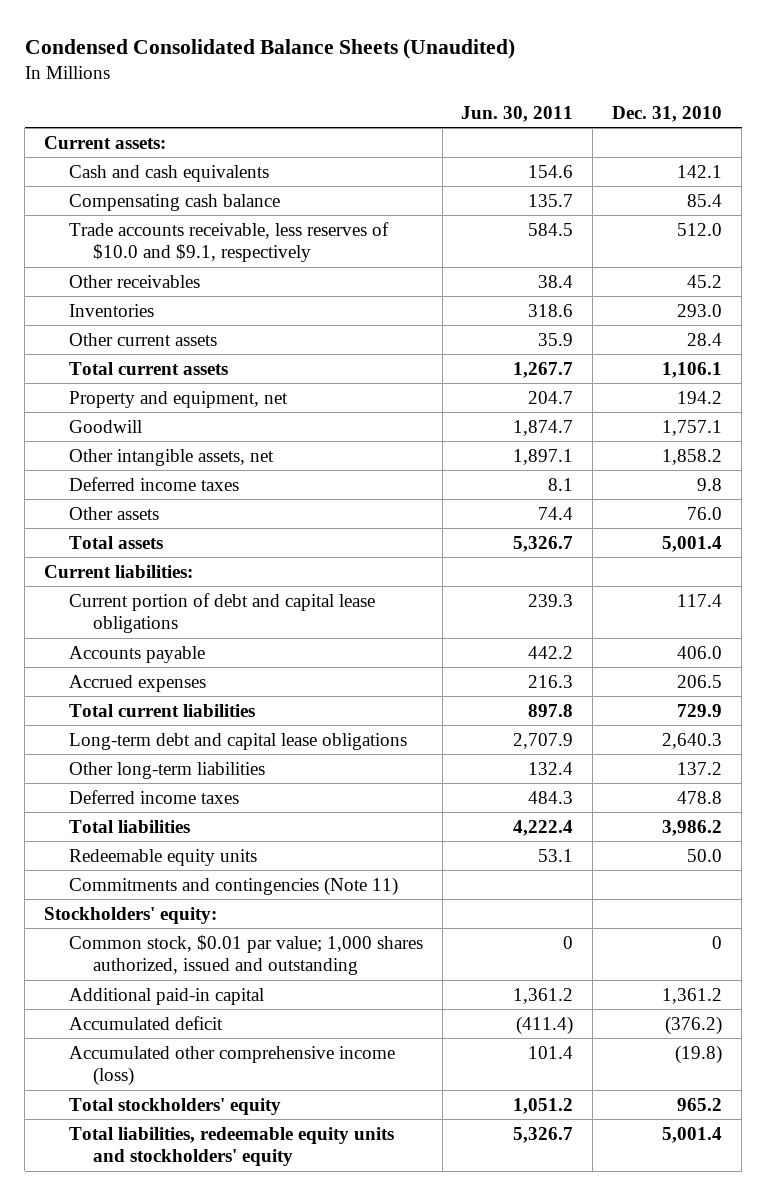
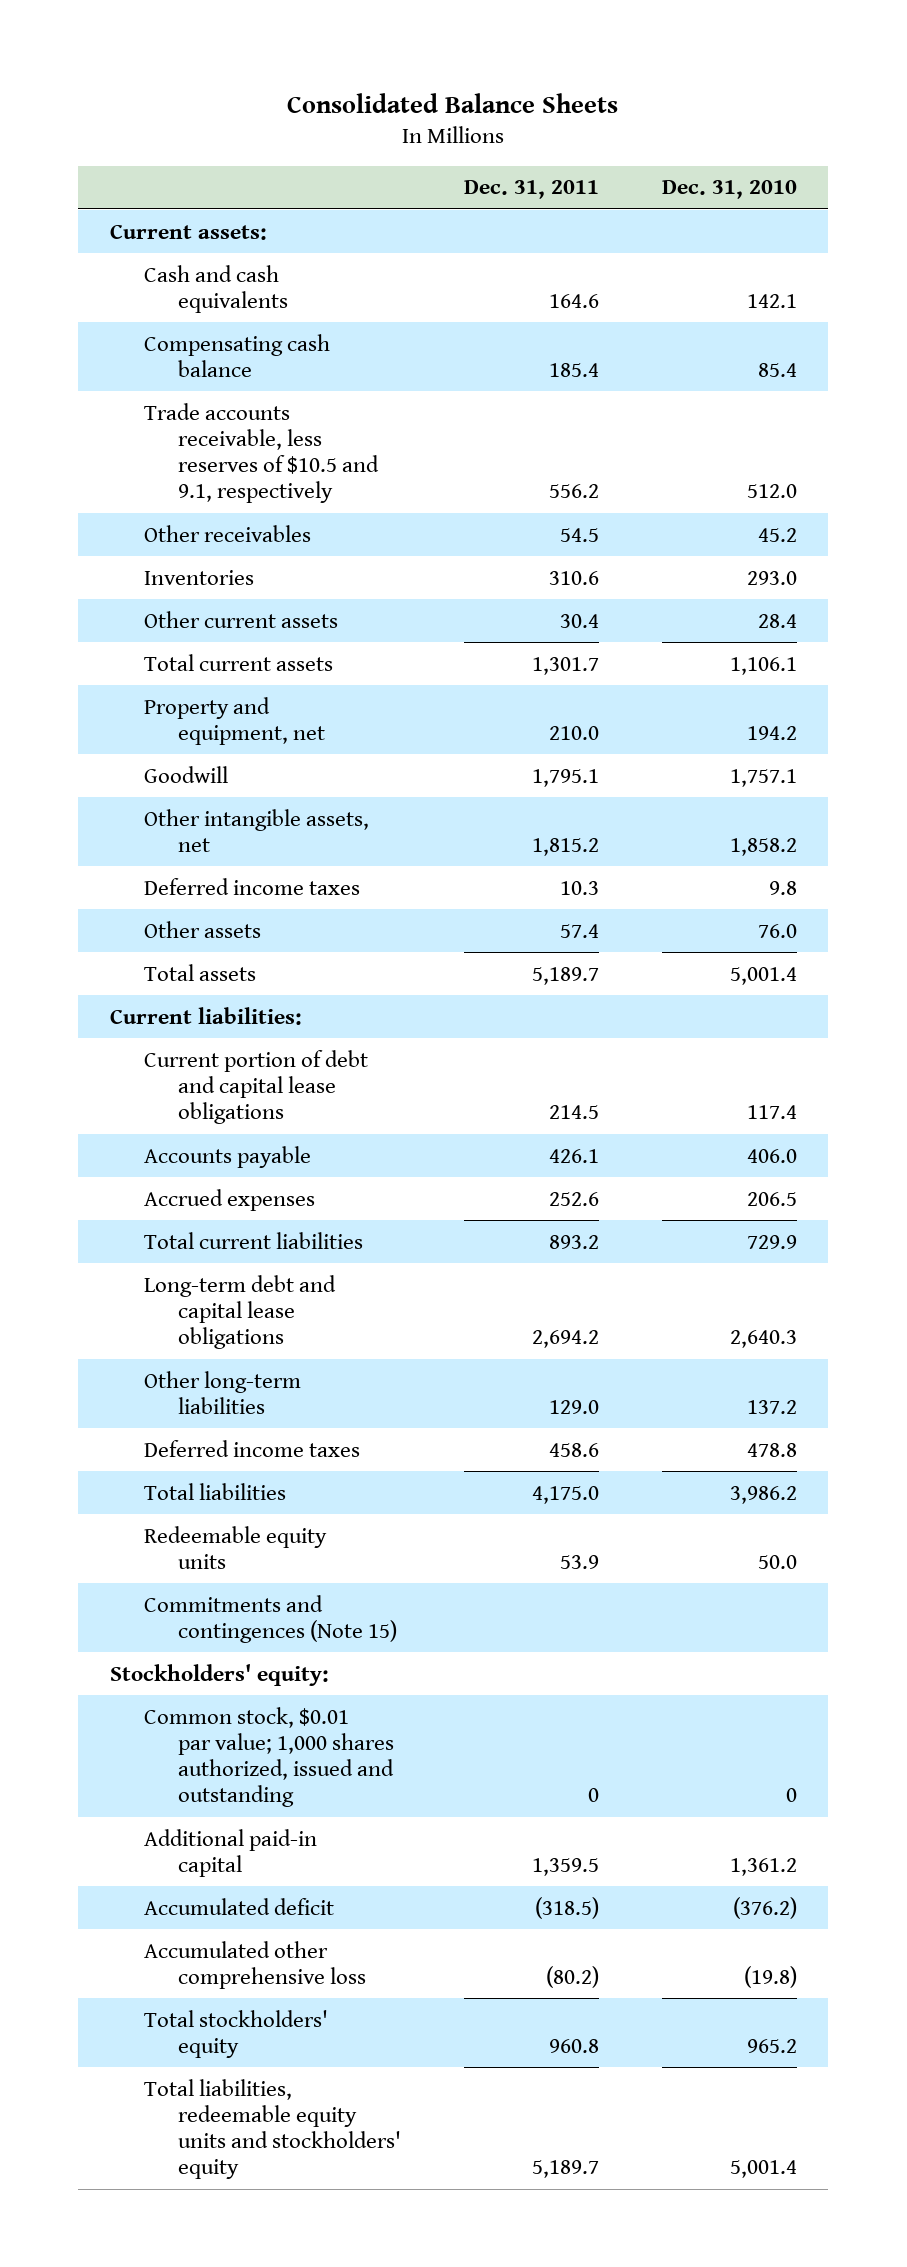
[24,39,515,60] Condensed Consolidated Balance Sheets (Unaudited) -> [287,92,619,113] Consolidated Balance Sheets
[461,105,574,122] Jun. 30, 2011 -> none
none -> [463,180,599,200] Dec. 31, 2011
[68,221,389,263] Trade accounts receivable, less reserves of $10.0 and $9.1, respectively -> [143,402,379,504] Trade accounts receivable, less reserves of $10.5 and 9.1, respectively
[68,876,398,896] Commitments and contingencies (Note 11) -> [143,1594,397,1643] Commitments and contingences (Note 15)
[68,1045,395,1087] Accumulated other comprehensive income (loss) -> [143,1940,366,1989] Accumulated other comprehensive loss

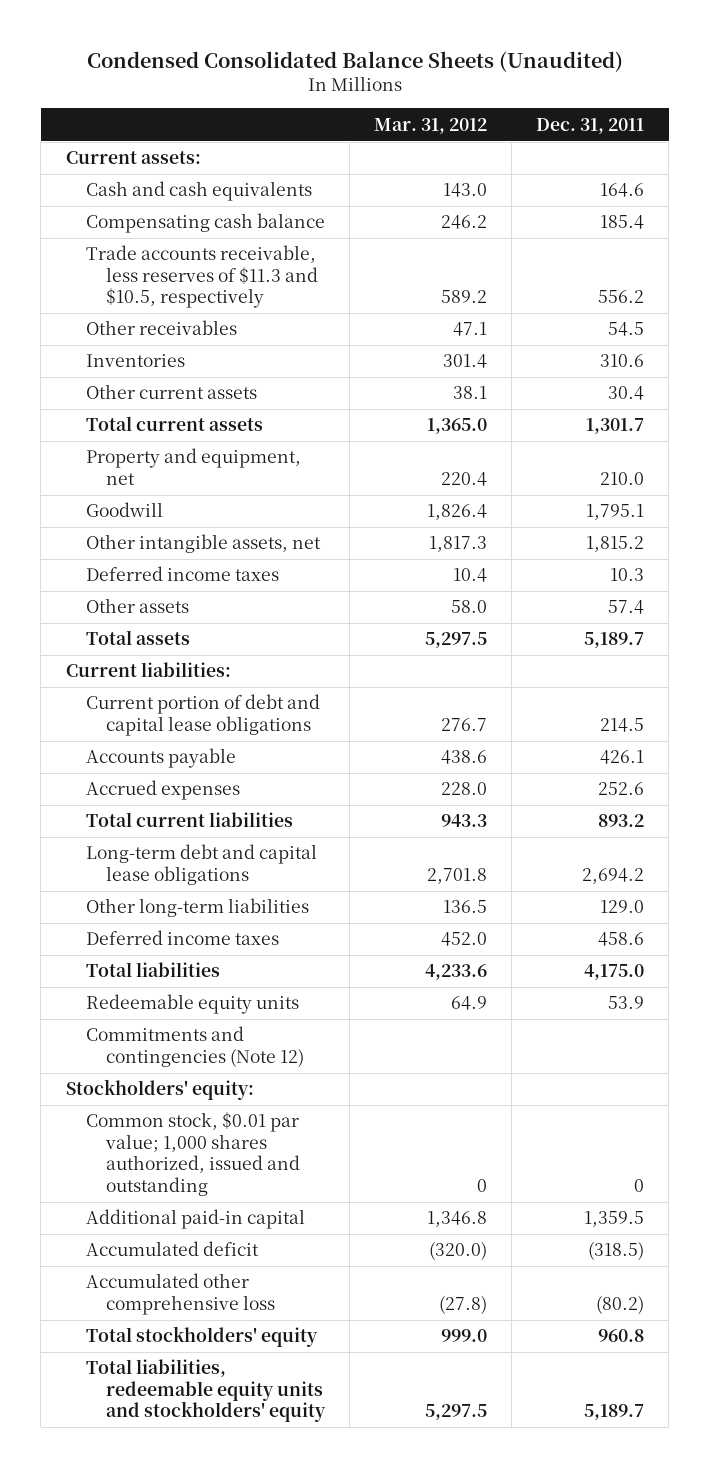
[287,92,619,113] Consolidated Balance Sheets -> [86,50,623,72] Condensed Consolidated Balance Sheets (Unaudited)
[661,180,797,200] Dec. 31, 2010 -> none
none -> [374,117,488,134] Mar. 31, 2012
[143,402,379,504] Trade accounts receivable, less reserves of $10.5 and 9.1, respectively -> [85,245,318,309] Trade accounts receivable, less reserves of $11.3 and $10.5, respectively
[143,1594,397,1643] Commitments and contingences (Note 15) -> [85,1026,304,1067] Commitments and contingencies (Note 12)

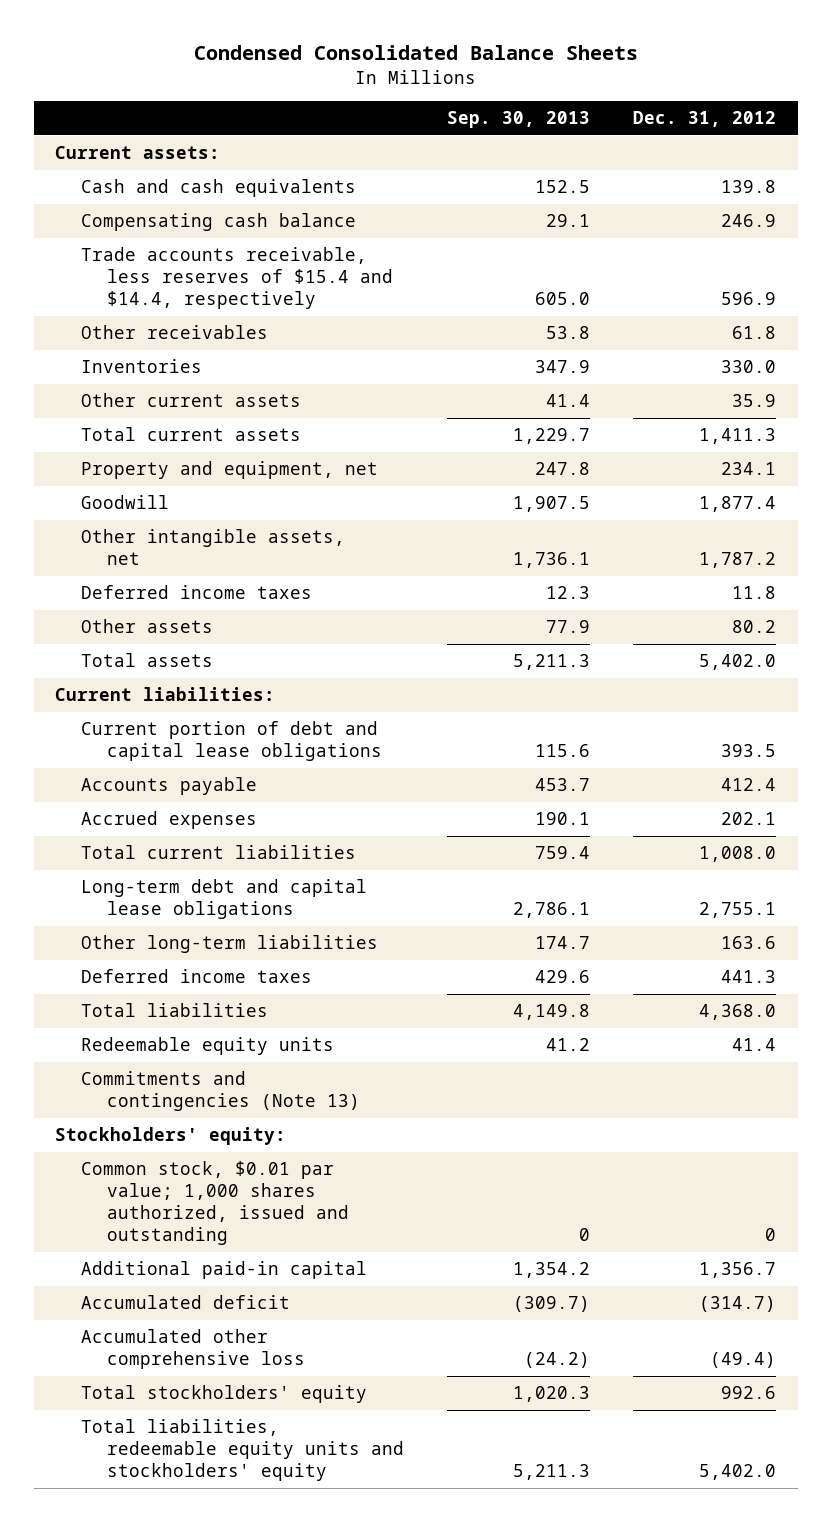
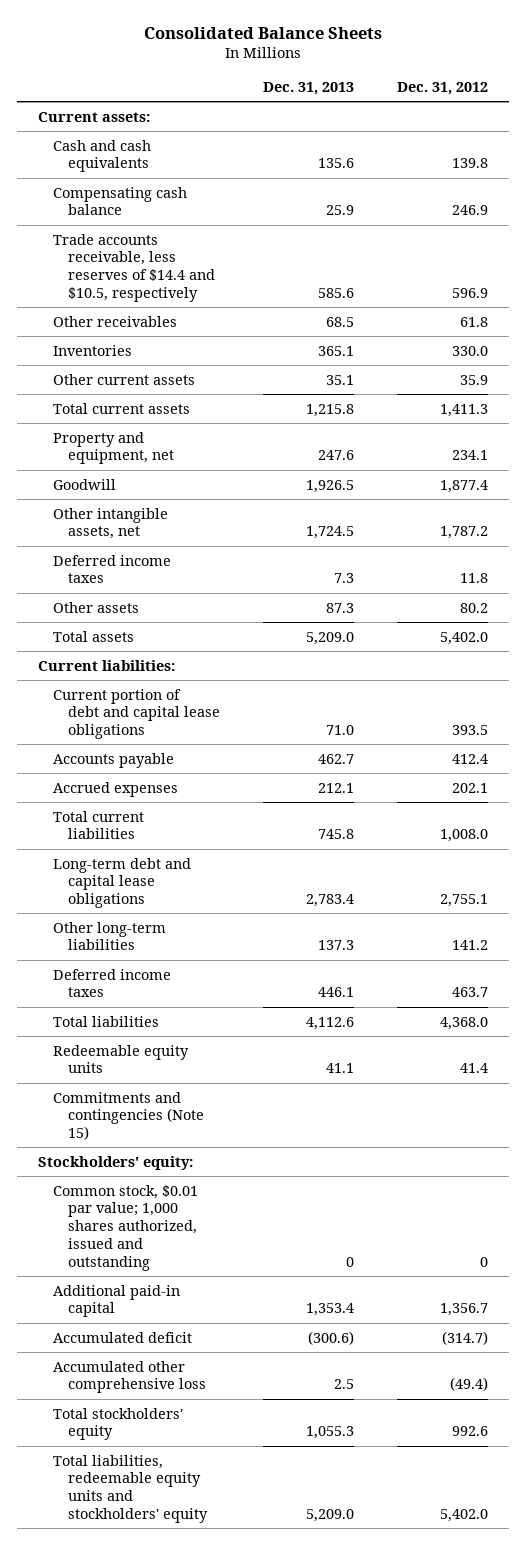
[193,45,638,61] Condensed Consolidated Balance Sheets -> [143,26,382,39] Consolidated Balance Sheets
[447,111,591,129] Sep. 30, 2013 -> none
none -> [263,81,355,95] Dec. 31, 2013
[81,247,394,309] Trade accounts receivable, less reserves of $15.4 and $14.4, respectively -> [53,233,216,302] Trade accounts receivable, less reserves of $14.4 and $10.5, respectively
[721,936,777,950] 163.6 -> [451,940,488,951] 141.2
[721,970,777,984] 441.3 -> [451,987,488,998] 463.7
[81,1071,361,1112] Commitments and contingencies (Note 13) -> [53,1091,205,1141] Commitments and contingencies (Note 15)

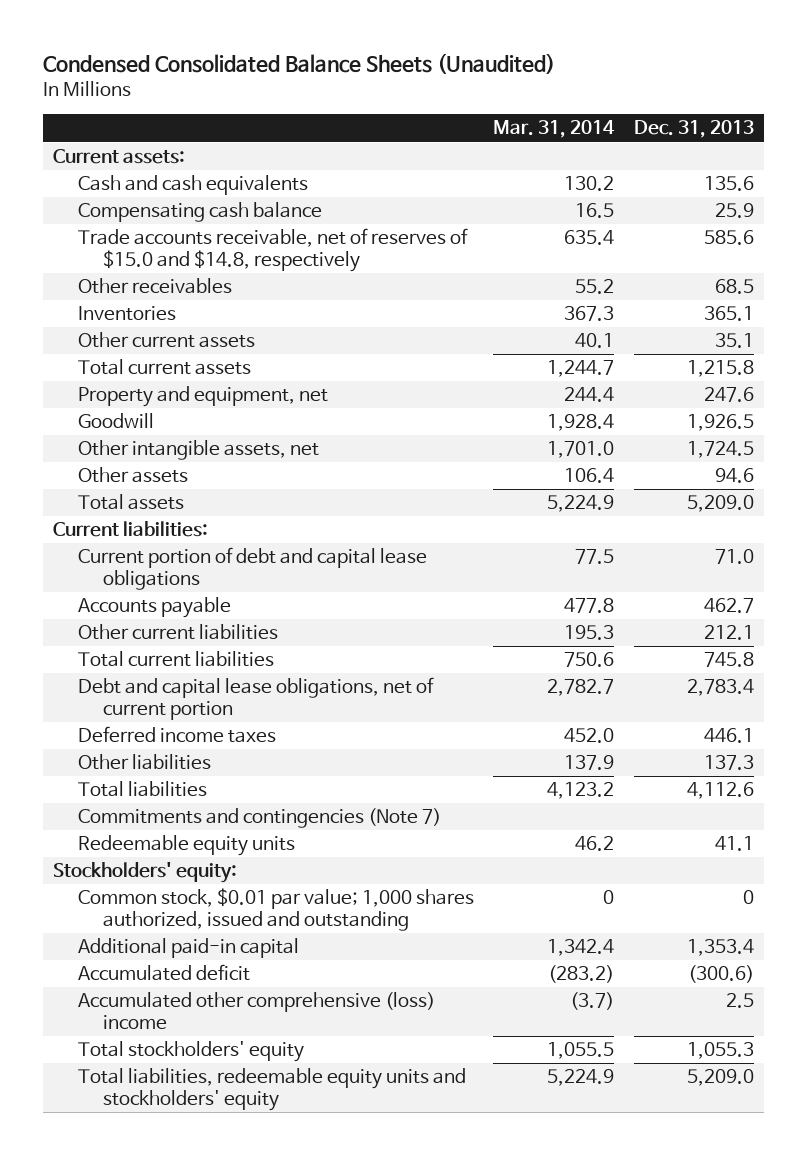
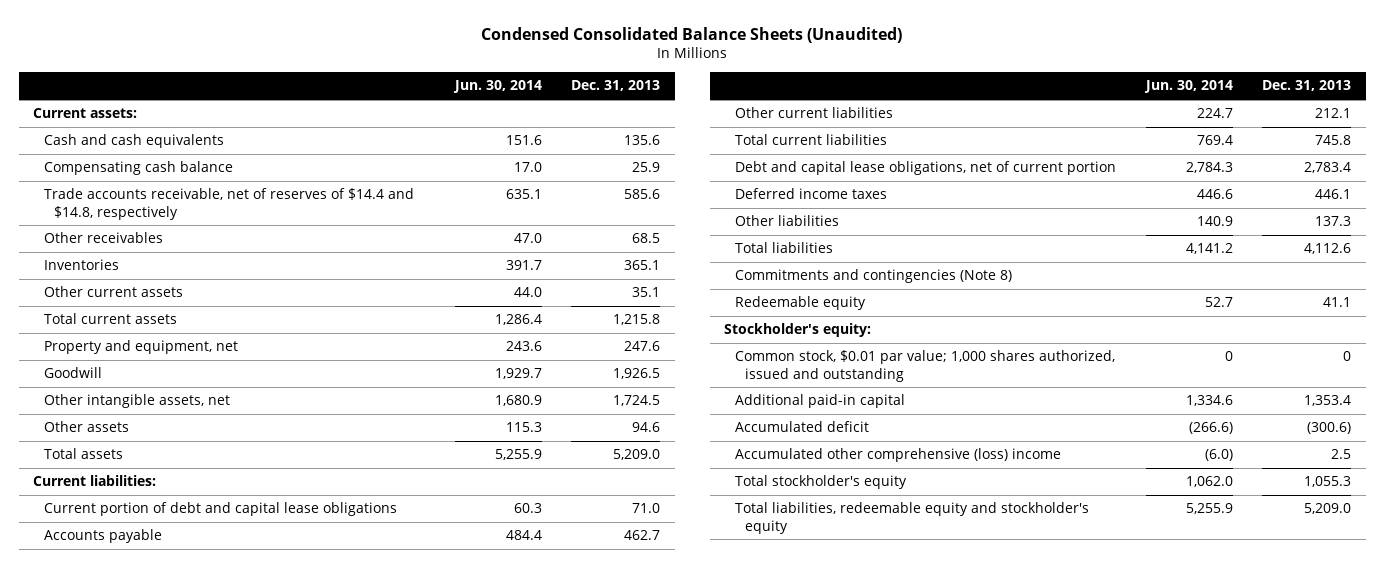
[493,120,616,139] Mar. 31, 2014 -> none
none -> [452,80,542,94] Jun. 30, 2014
[77,228,468,273] Trade accounts receivable, net of reserves of $15.0 and $14.8, respectively -> [43,188,414,220] Trade accounts receivable, net of reserves of $14.4 and $14.8, respectively
[77,808,441,829] Commitments and contingencies (Note 7) -> [734,269,1012,284] Commitments and contingencies (Note 8)
[77,835,295,857] Redeemable equity units -> [734,296,866,311] Redeemable equity
[52,862,237,884] Stockholders' equity: -> [724,323,872,338] Stockholder's equity:
[77,1041,304,1063] Total stockholders' equity -> [734,475,907,490] Total stockholder's equity
[77,1068,466,1112] Total liabilities, redeemable equity units and stockholders' equity -> [734,502,1089,534] Total liabilities, redeemable equity and stockholder's equity

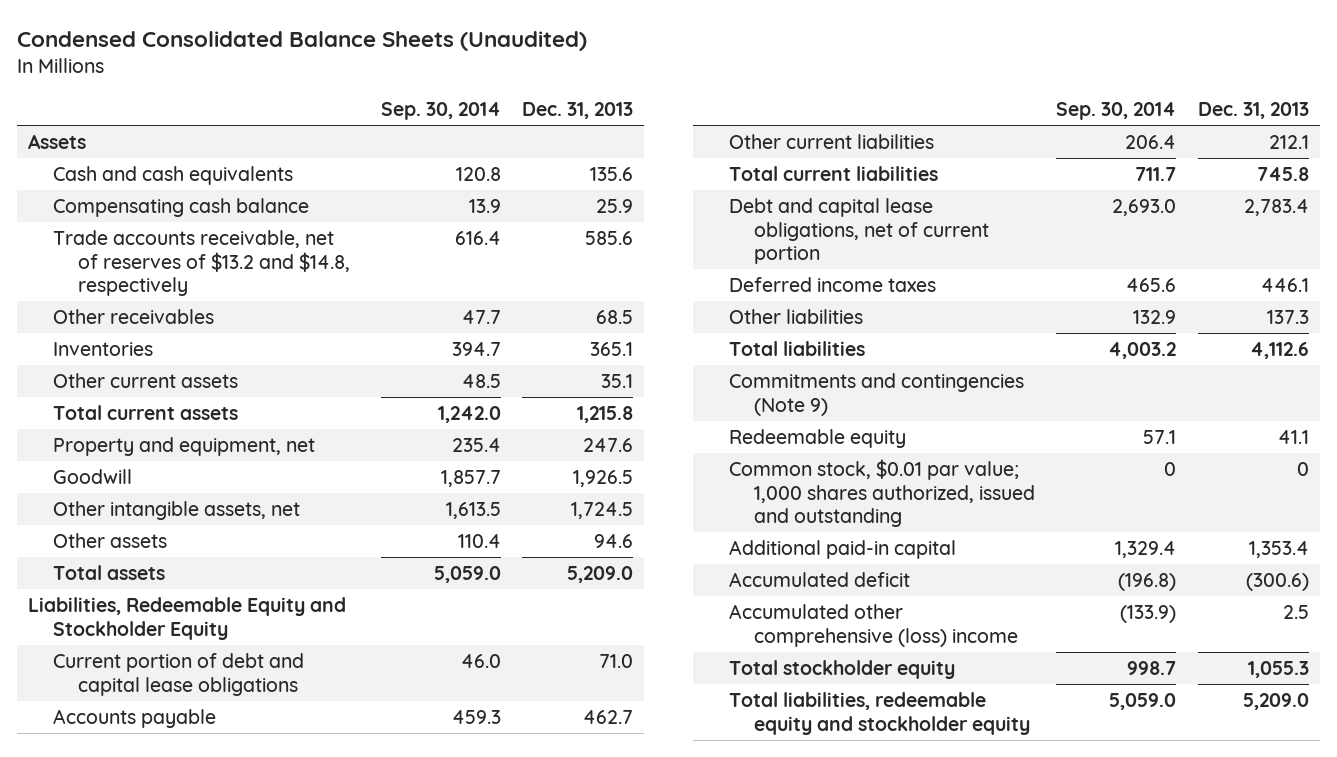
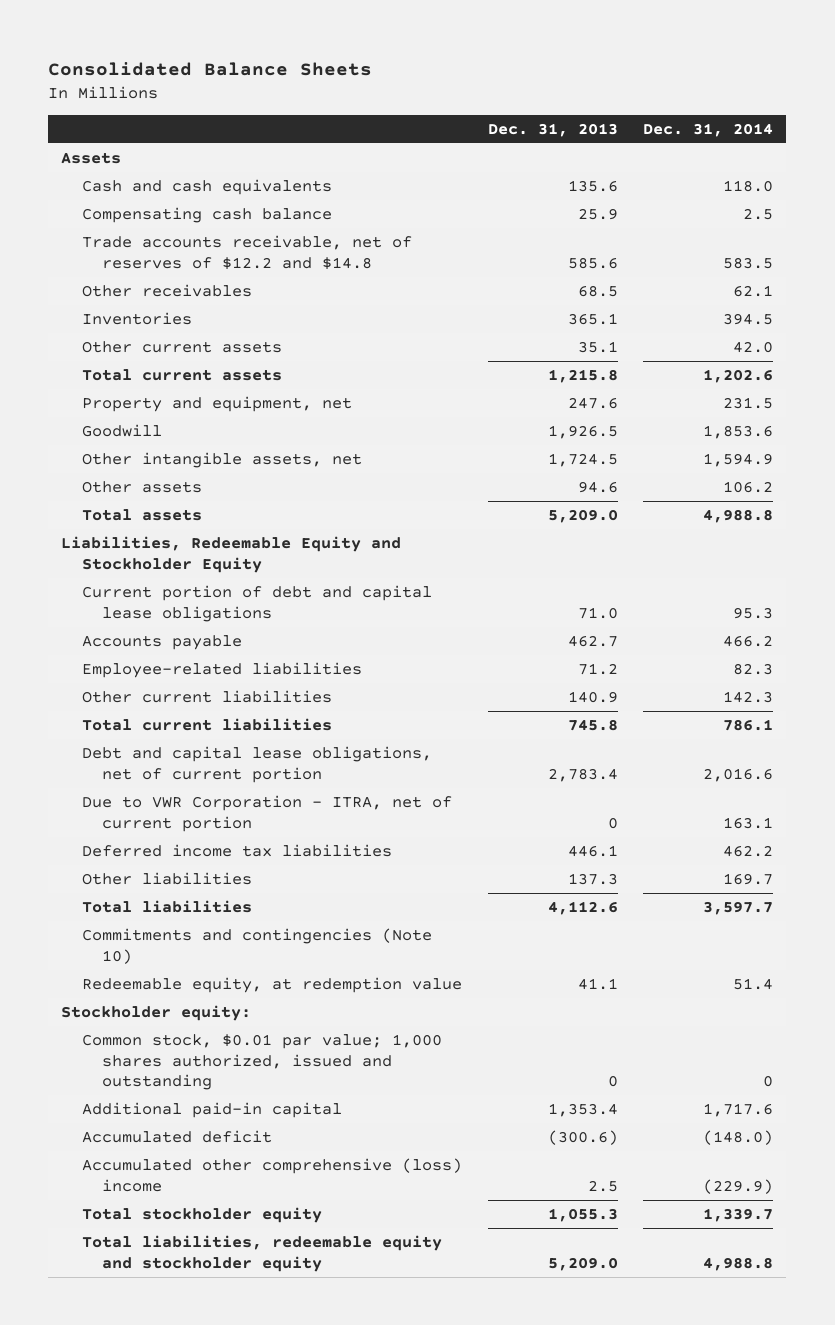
[16,31,587,52] Condensed Consolidated Balance Sheets (Unaudited) -> [48,61,373,76] Consolidated Balance Sheets
[380,101,501,120] Sep. 30, 2014 -> none
none -> [643,122,774,137] Dec. 31, 2014
[52,230,351,296] Trade accounts receivable, net of reserves of $13.2 and $14.8, respectively -> [81,235,412,270] Trade accounts receivable, net of reserves of $12.2 and $14.8
none -> [81,662,362,679] Employee-related liabilities
[1268,135,1309,150] 212.1 -> [567,691,618,704] 140.9
none -> [81,795,452,832] Due to VWR Corporation - ITRA, net of current portion
[728,277,936,293] Deferred income taxes -> [81,844,392,858] Deferred income tax liabilities
[728,373,1024,416] Commitments and contingencies (Note 9) -> [81,928,432,964] Commitments and contingencies (Note 10)
[728,429,906,449] Redeemable equity -> [81,977,462,994] Redeemable equity, at redemption value
none -> [61,1005,252,1022] Stockholder equity:

